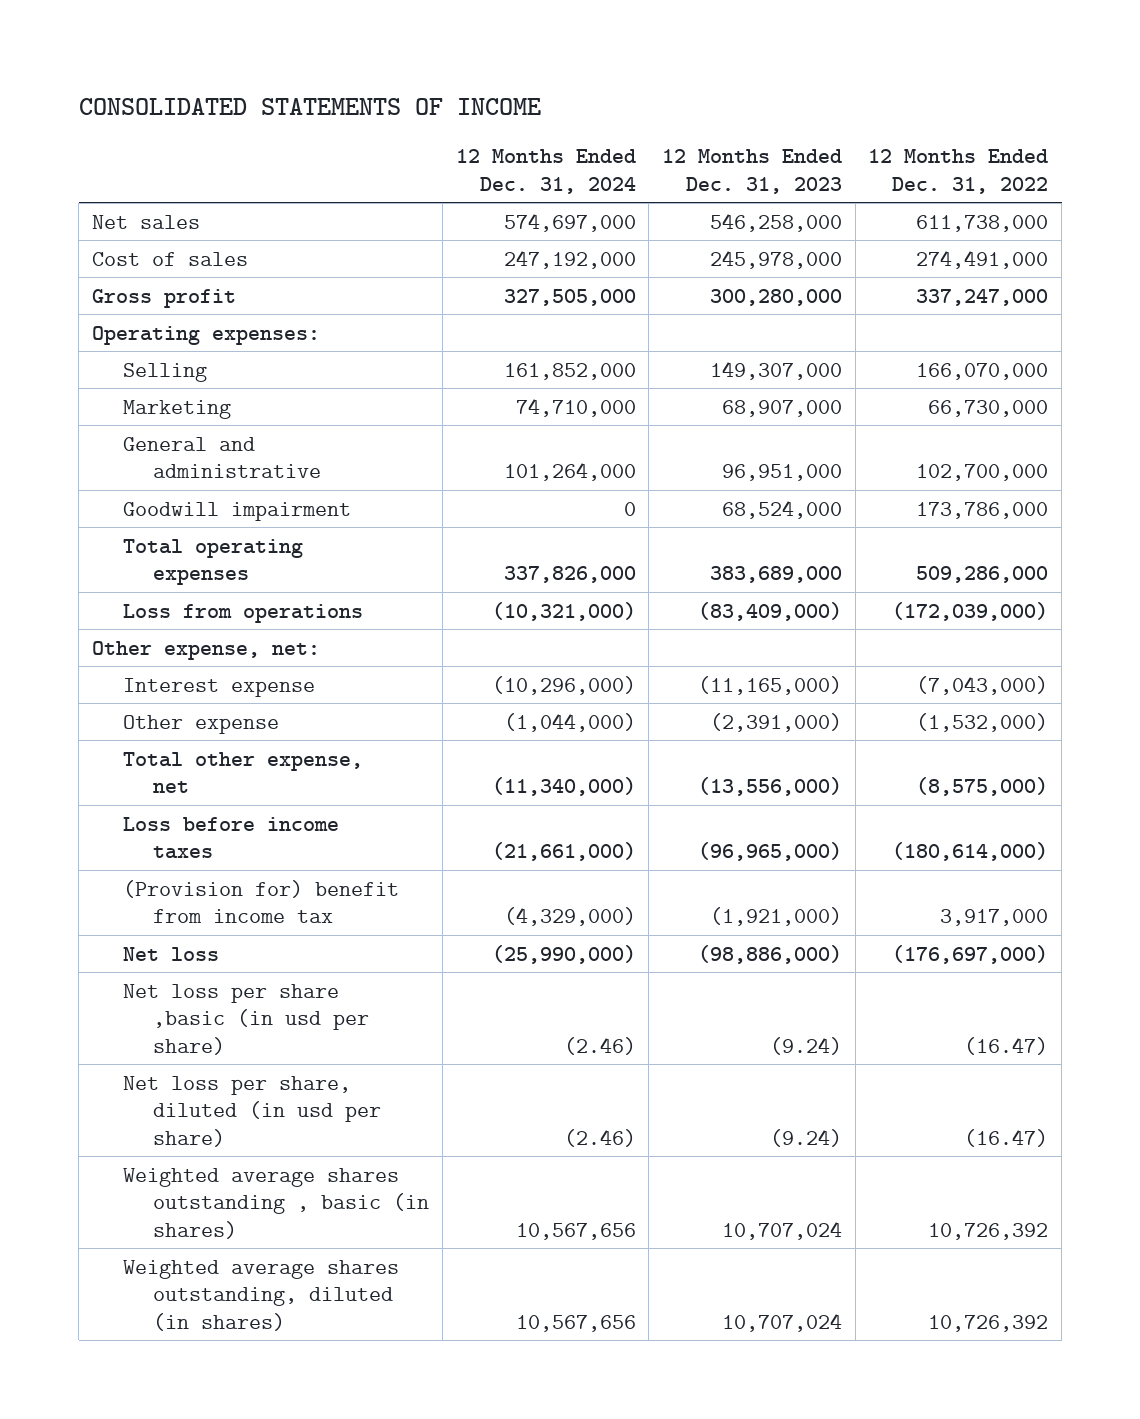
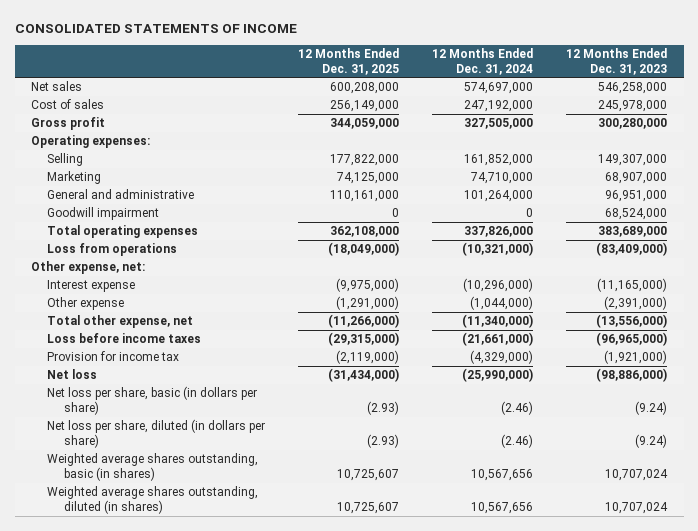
[868,149,1049,194] 12 Months Ended Dec. 31, 2022 -> none
none -> [298,47,400,75] 12 Months Ended Dec. 31, 2025
[122,879,399,924] (Provision for) benefit from income tax -> [47,351,180,362] Provision for income tax
[122,983,370,1055] Net loss per share ,basic (in usd per share) -> [47,386,258,415] Net loss per share, basic (in dollars per share)
[122,1075,382,1147] Net loss per share, diluted (in usd per share) -> [47,419,266,448] Net loss per share, diluted (in dollars per share)
[122,1167,430,1239] Weighted average shares outstanding , basic (in shares) -> [47,453,259,481] Weighted average shares outstanding, basic (in shares)

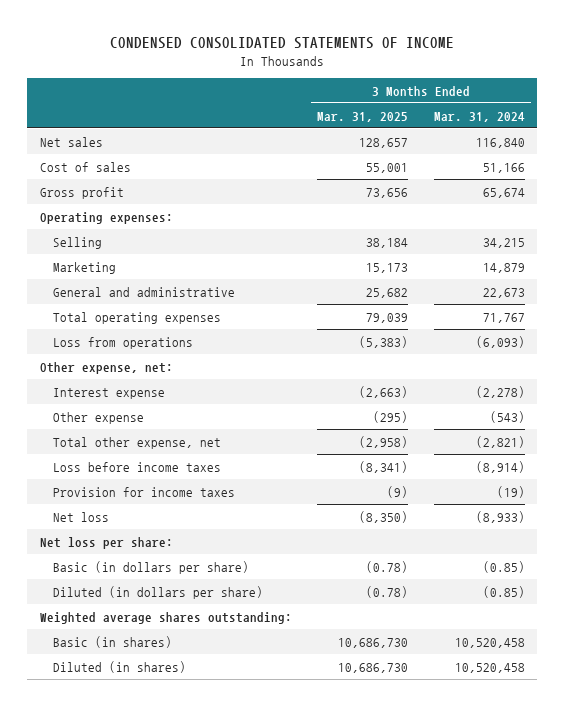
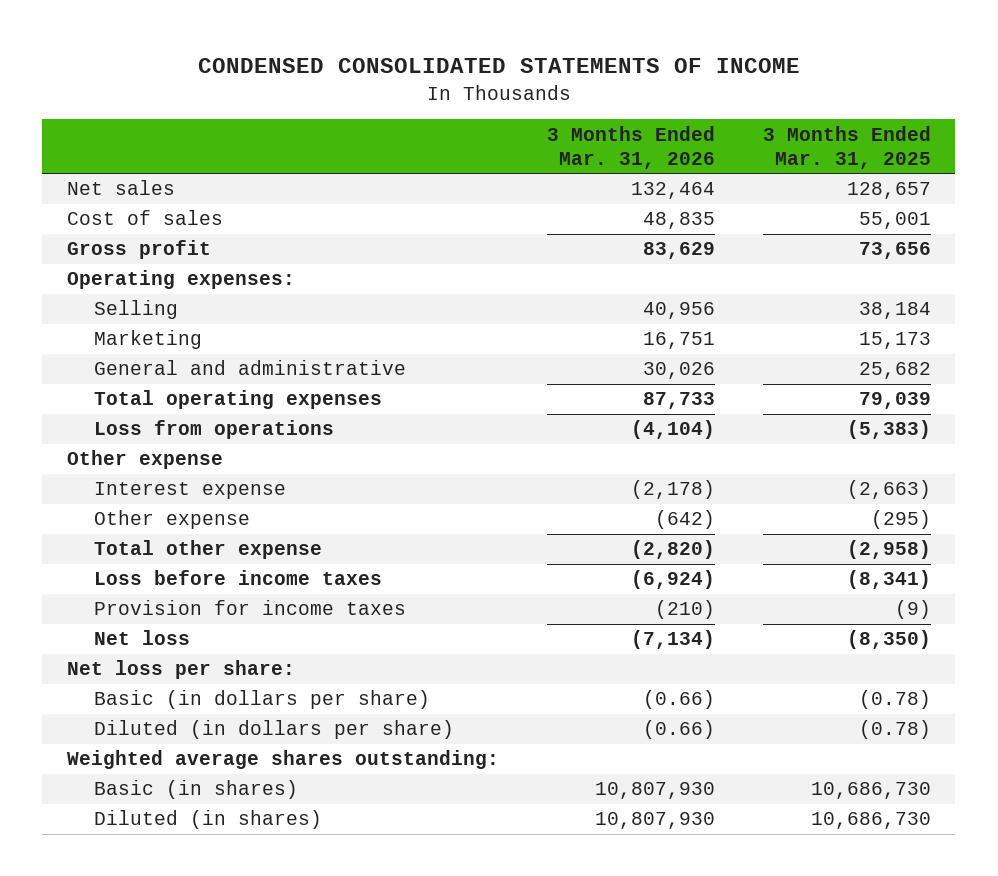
[433,111,525,122] Mar. 31, 2024 -> none
none -> [546,125,715,169] 3 Months Ended Mar. 31, 2026
[39,361,173,374] Other expense, net: -> [66,450,223,470] Other expense
[53,436,222,449] Total other expense, net -> [93,540,322,560] Total other expense

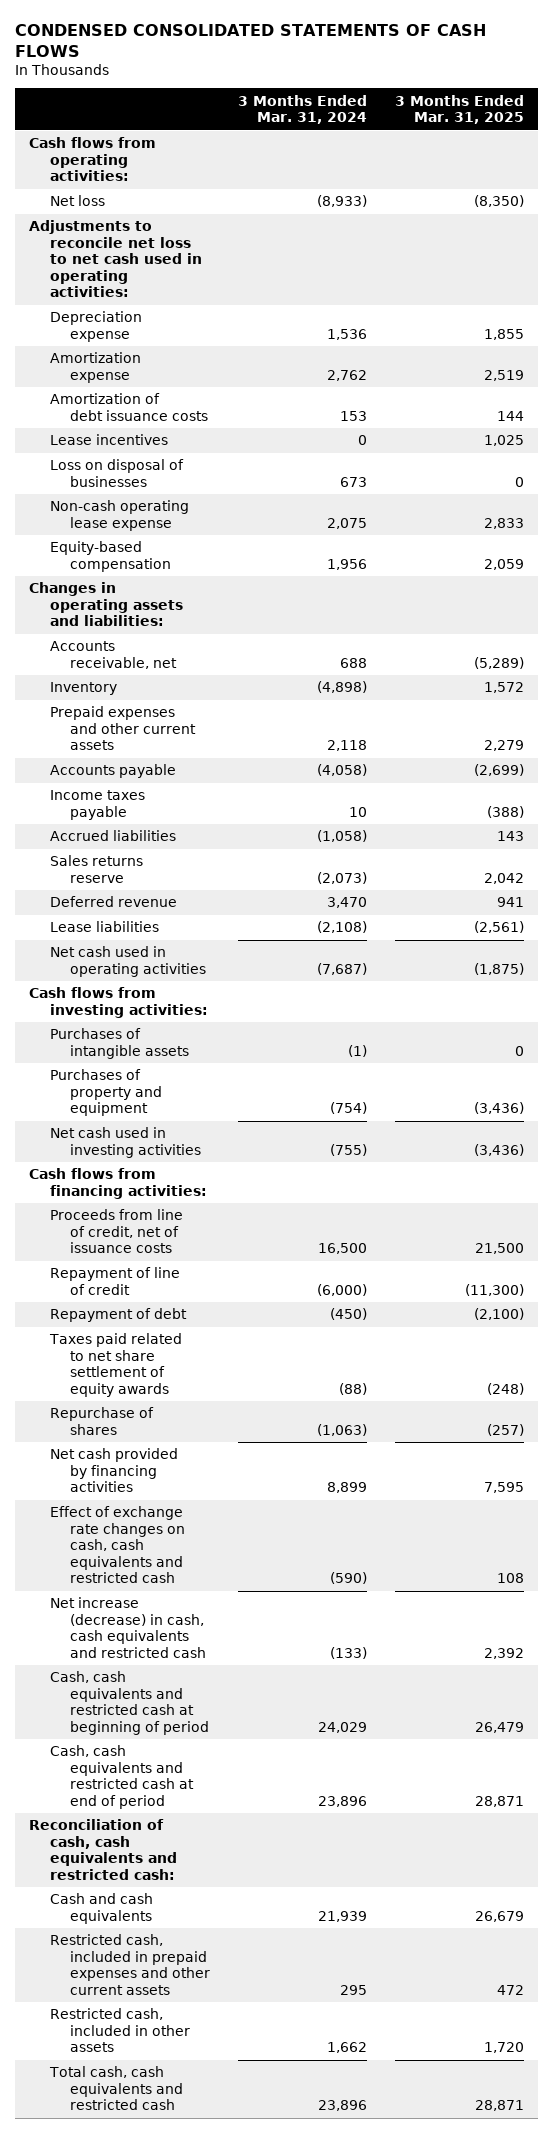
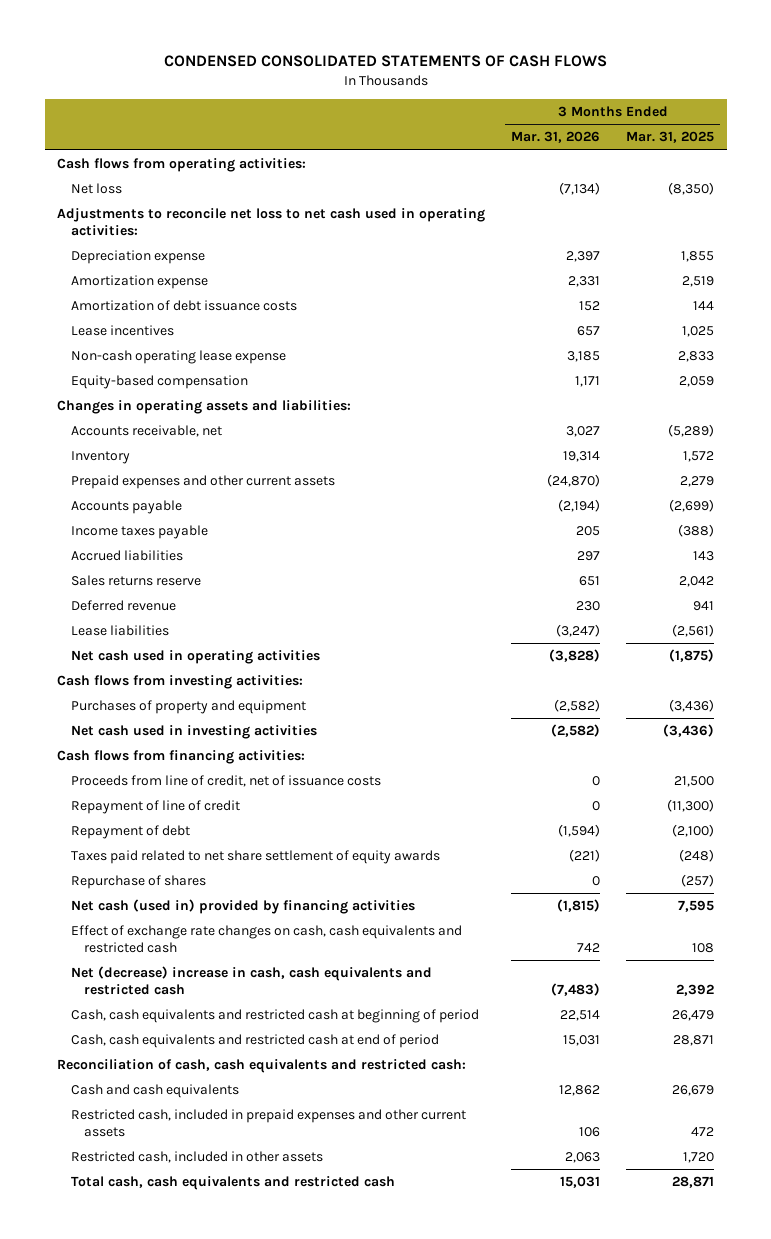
[238,94,368,125] 3 Months Ended Mar. 31, 2024 -> none
none -> [511,131,601,144] Mar. 31, 2026
[49,459,184,487] Loss on disposal of businesses -> none
[49,1028,190,1059] Purchases of intangible assets -> none
[49,1448,178,1493] Net cash provided by financing activities -> [70,899,415,915] Net cash (used in) provided by financing activities
[49,1597,207,1658] Net increase (decrease) in cash, cash equivalents and restricted cash -> [70,966,432,995] Net (decrease) increase in cash, cash equivalents and restricted cash

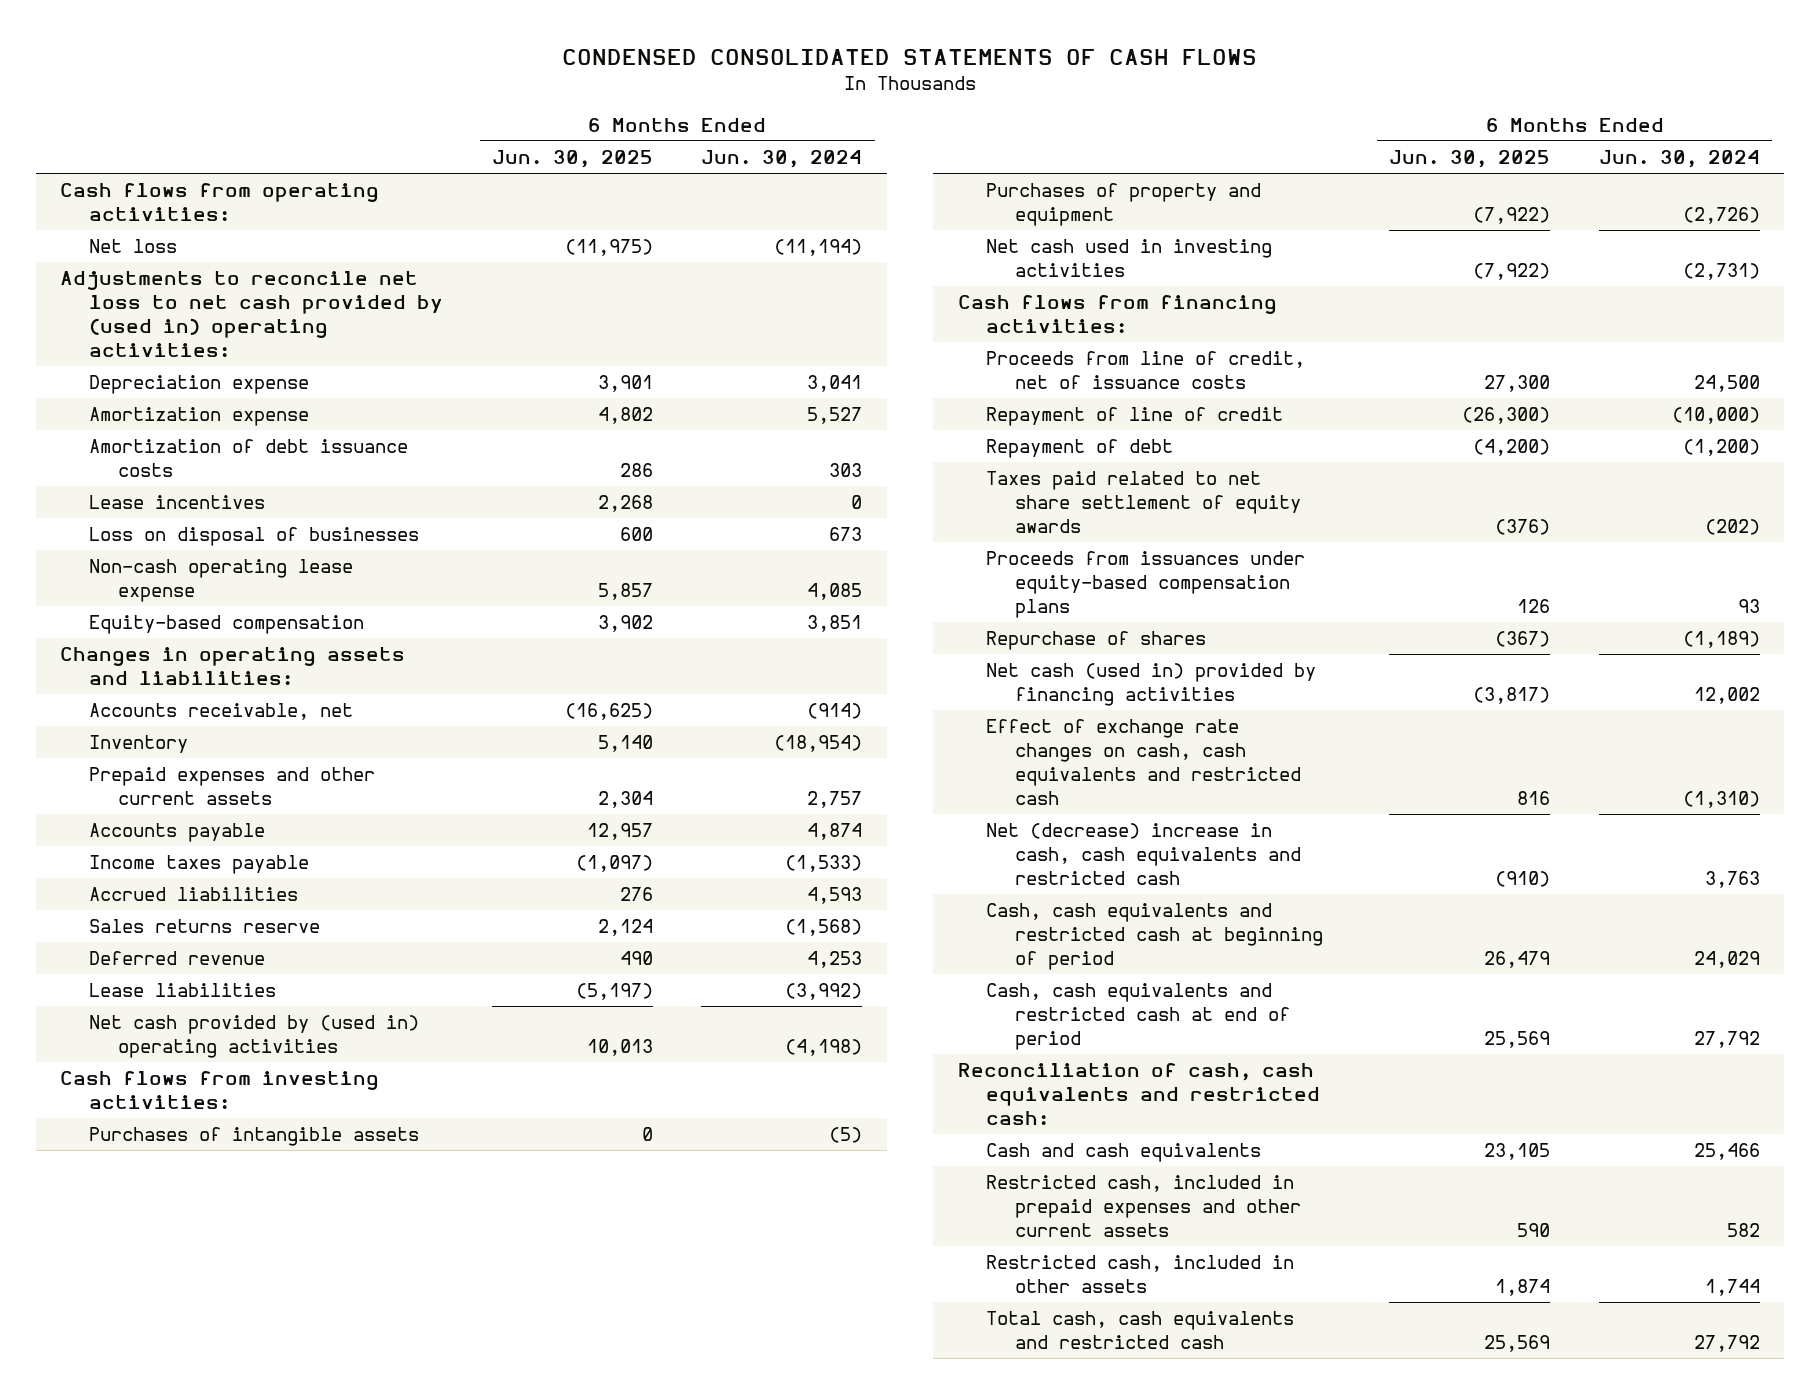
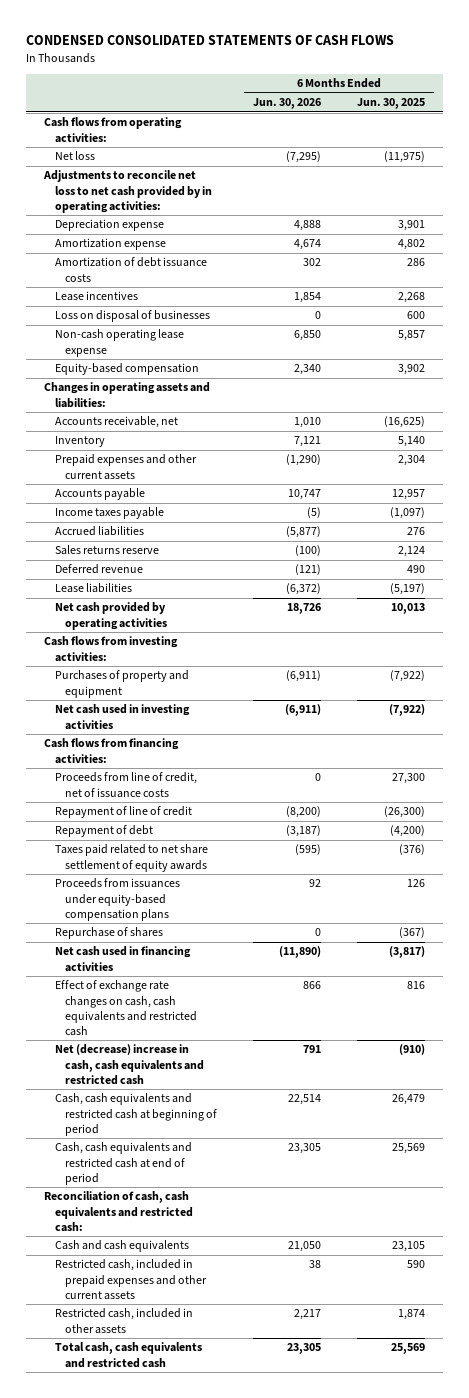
[701,149,863,168] Jun. 30, 2024 -> none
none -> [253,98,322,110] Jun. 30, 2026
[60,271,443,357] Adjustments to reconcile net loss to net cash provided by (used in) operating activities: -> [43,170,212,213] Adjustments to reconcile net loss to net cash provided by in operating activities:
[88,1015,419,1059] Net cash provided by (used in) operating activities -> [54,602,168,630] Net cash provided by operating activities
[88,1127,419,1147] Purchases of intangible assets -> none
[986,663,1317,707] Net cash (used in) provided by financing activities -> [54,946,191,972] Net cash used in financing activities

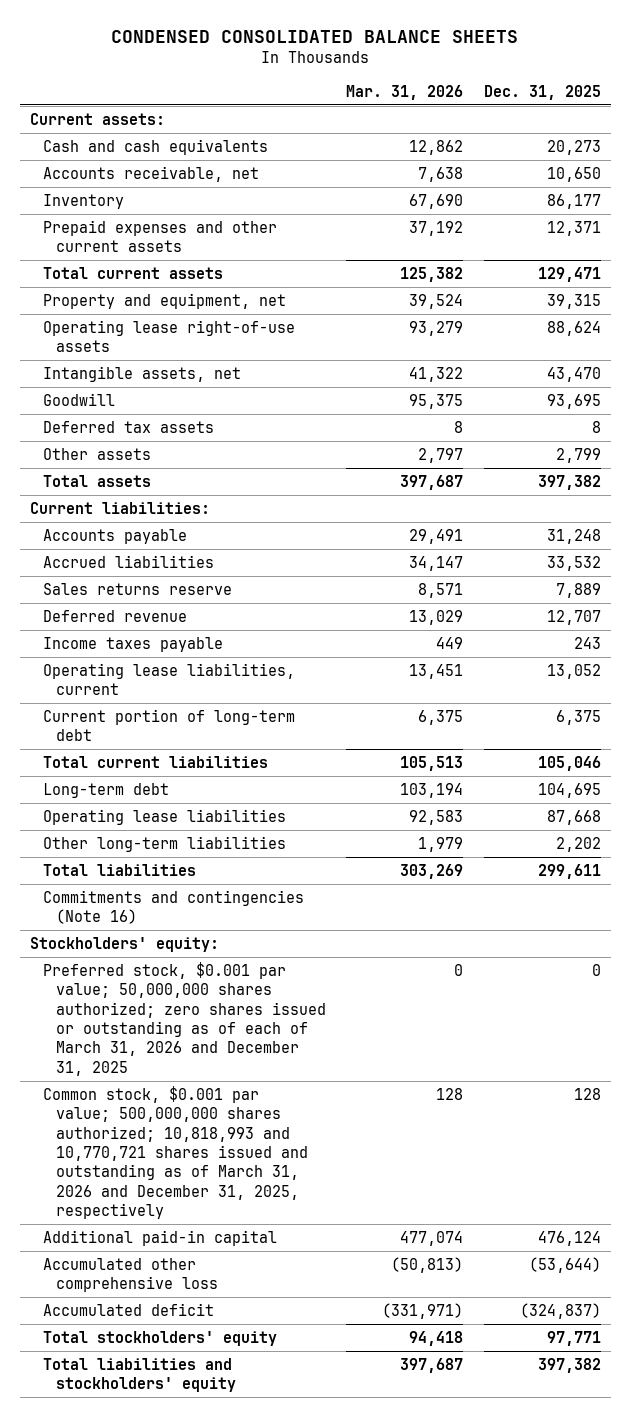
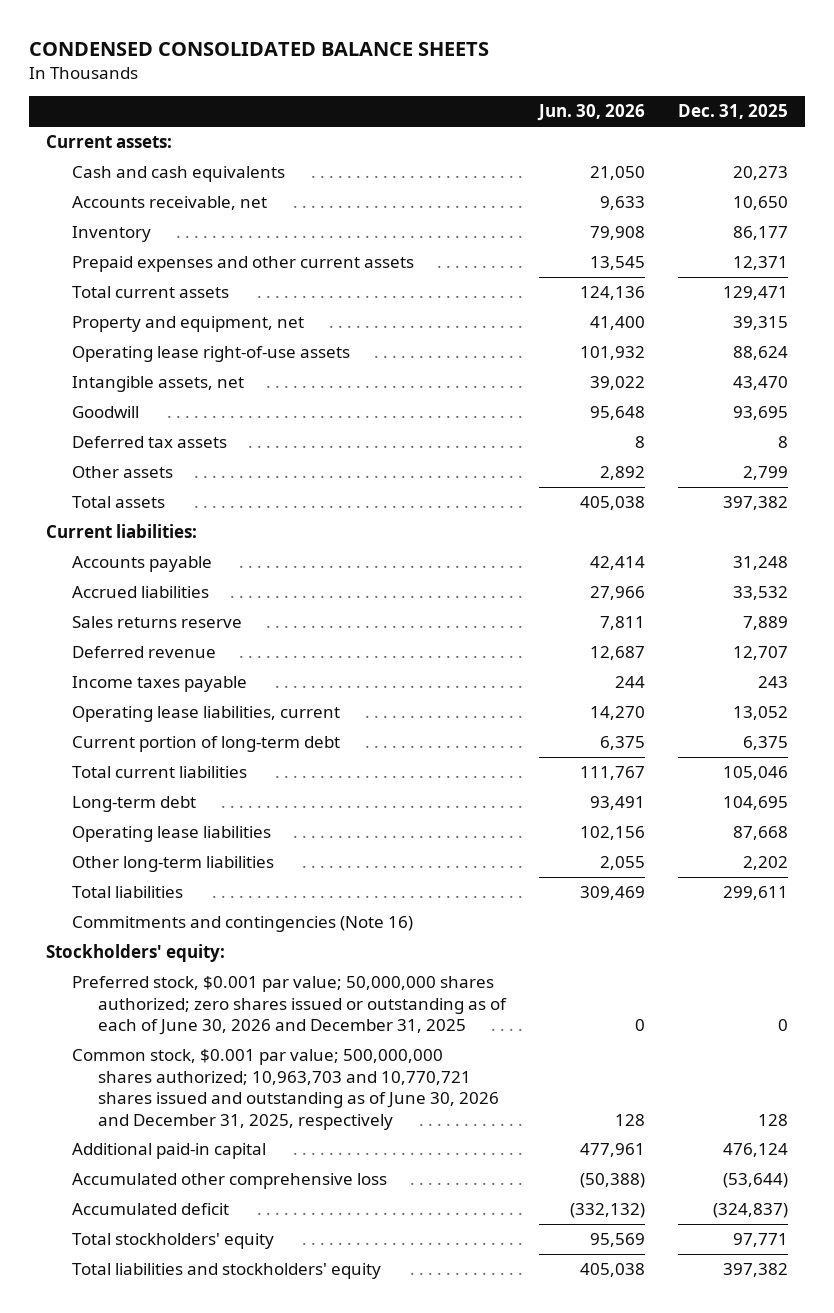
[346,85,464,101] Mar. 31, 2026 -> none
none -> [537,104,646,122] Jun. 30, 2026
[42,961,326,1076] Preferred stock, $0.001 par value; 50,000,000 shares authorized; zero shares issued or outstanding as of each of March 31, 2026 and December 31, 2025 -> [71,976,507,1036] Preferred stock, $0.001 par value; 50,000,000 shares authorized; zero shares issued or outstanding as of each of June 30, 2026 and December 31, 2025
[42,1085,308,1220] Common stock, $0.001 par value; 500,000,000 shares authorized; 10,818,993 and 10,770,721 shares issued and outstanding as of March 31, 2026 and December 31, 2025, respectively -> [71,1049,499,1130] Common stock, $0.001 par value; 500,000,000 shares authorized; 10,963,703 and 10,770,721 shares issued and outstanding as of June 30, 2026 and December 31, 2025, respectively

